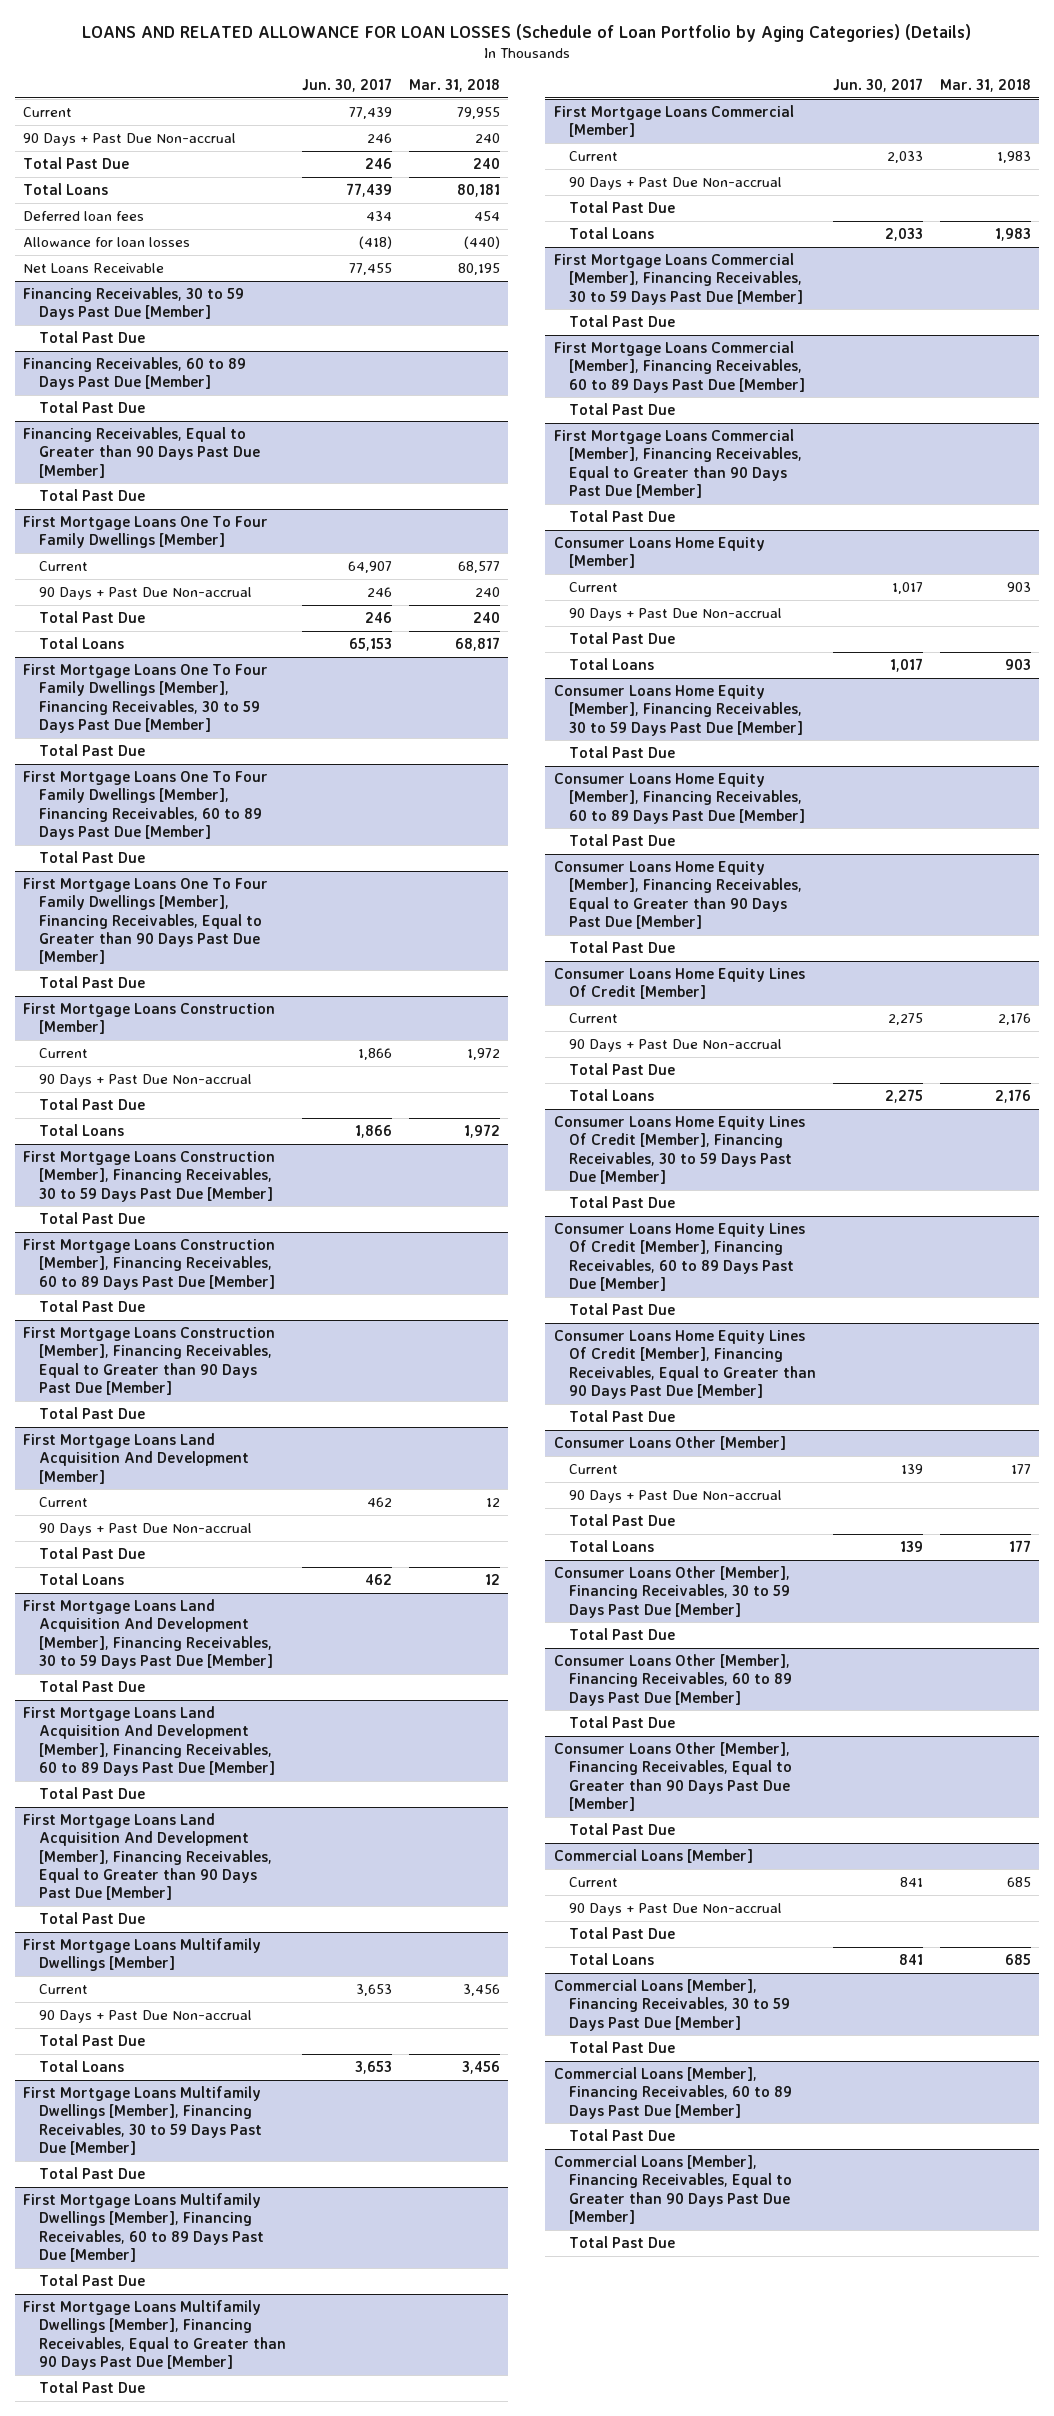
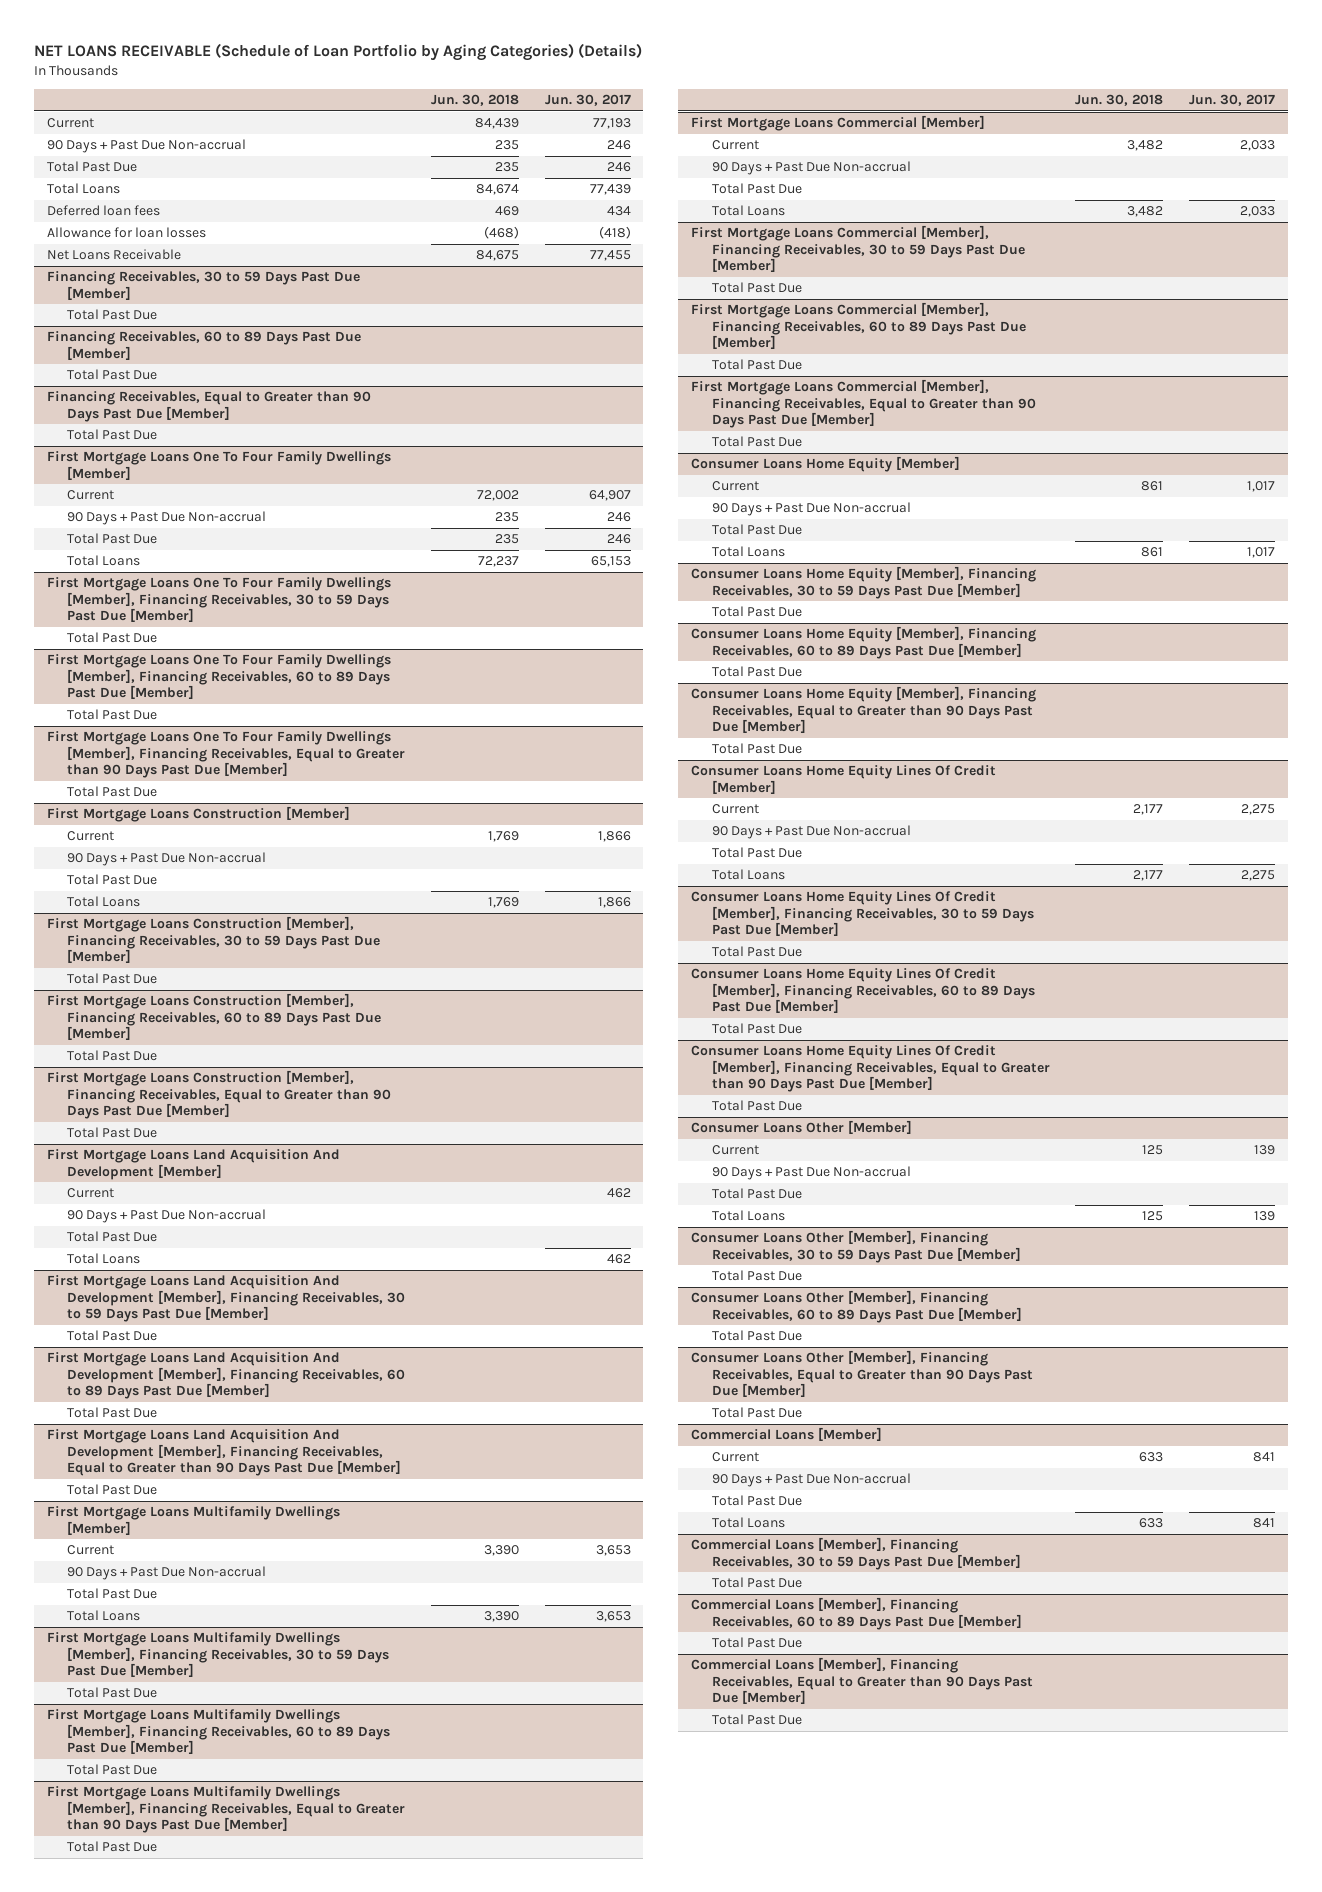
[81,23,971,42] LOANS AND RELATED ALLOWANCE FOR LOAN LOSSES (Schedule of Loan Portfolio by Aging Categories) (Details) -> [34,42,643,61] NET LOANS RECEIVABLE (Schedule of Loan Portfolio by Aging Categories) (Details)
[409,79,501,93] Mar. 31, 2018 -> none
none -> [431,94,520,107] Jun. 30, 2018
[349,106,393,119] 77,439 -> [592,118,631,130] 77,193

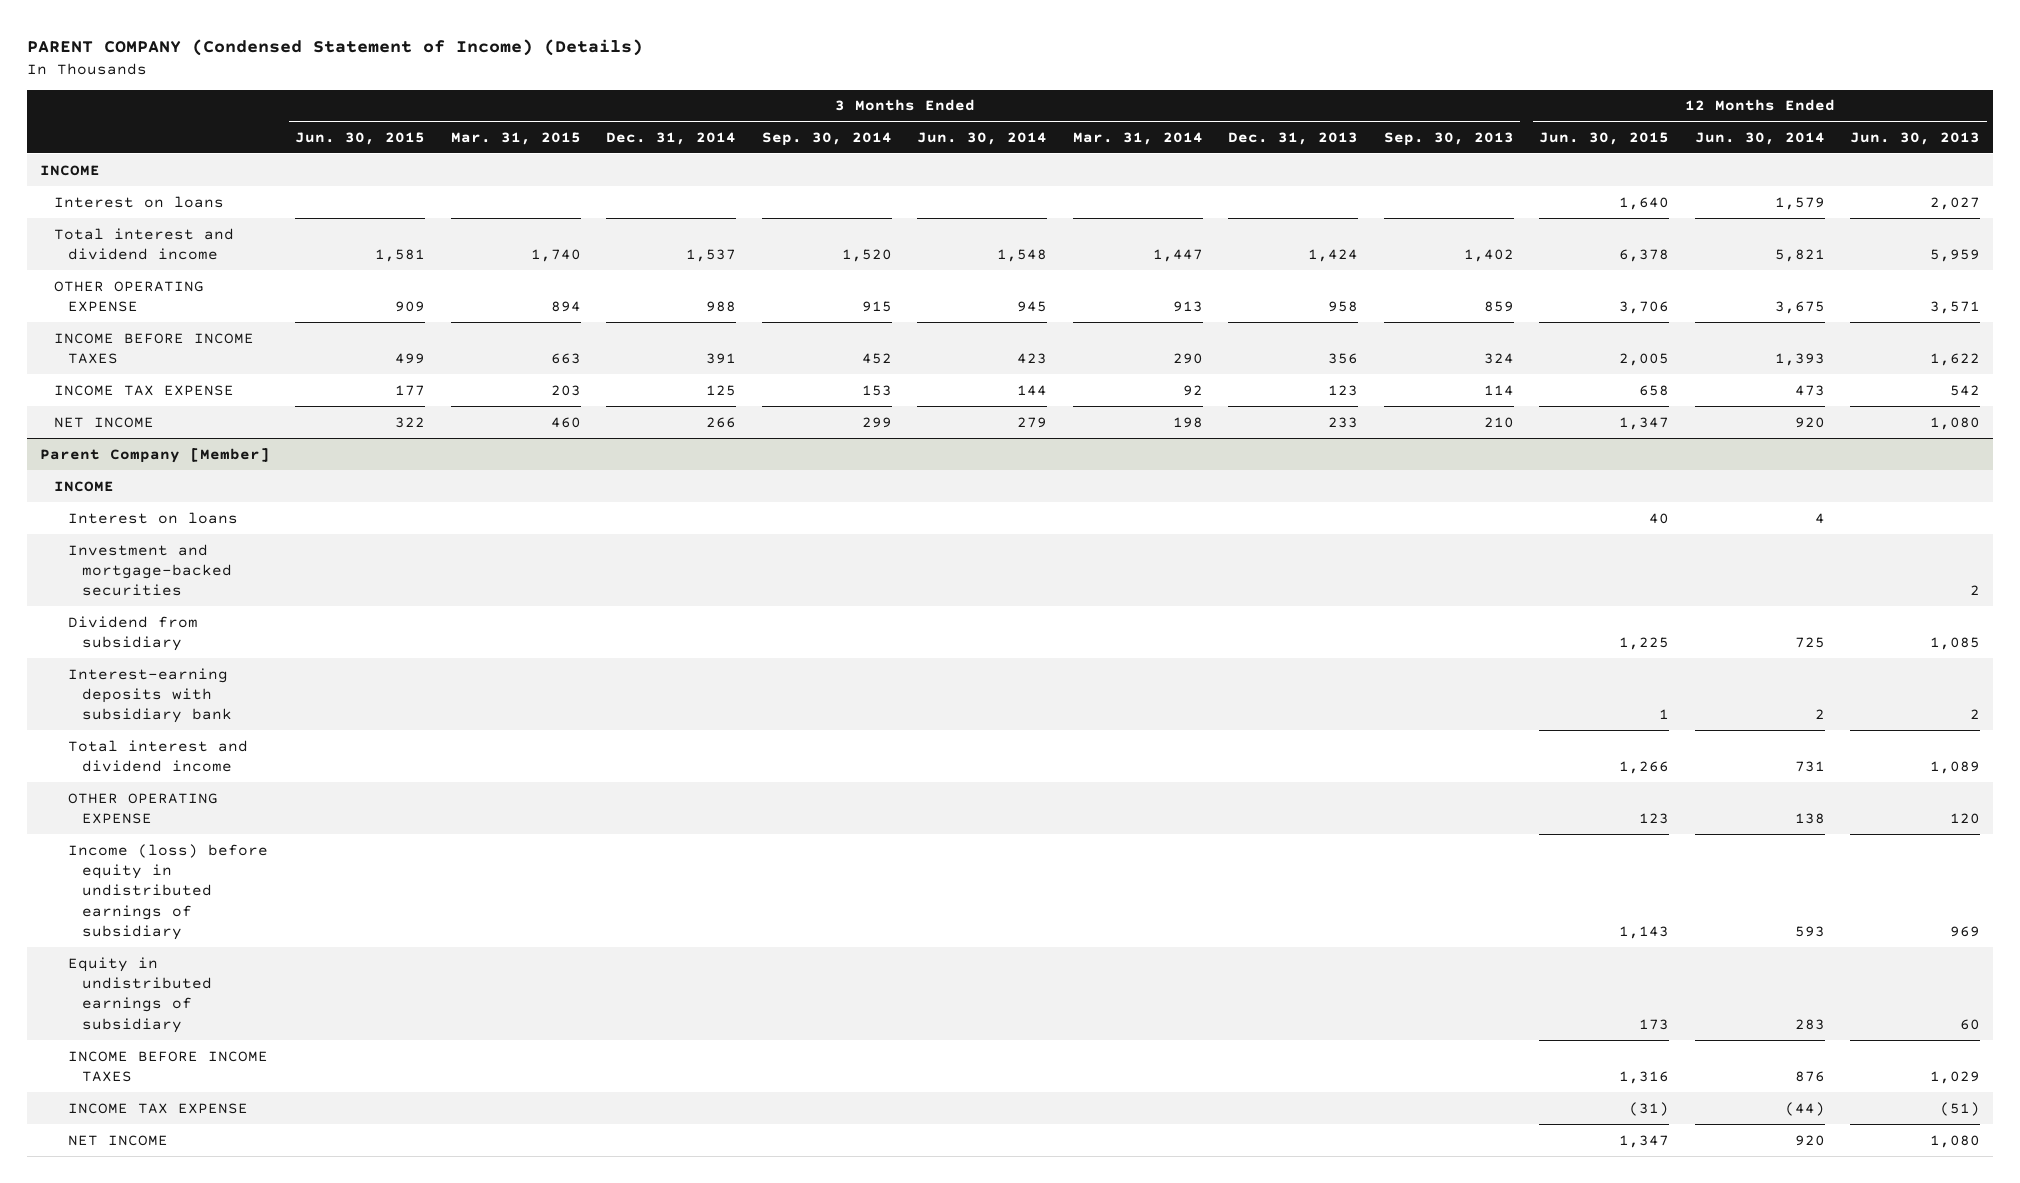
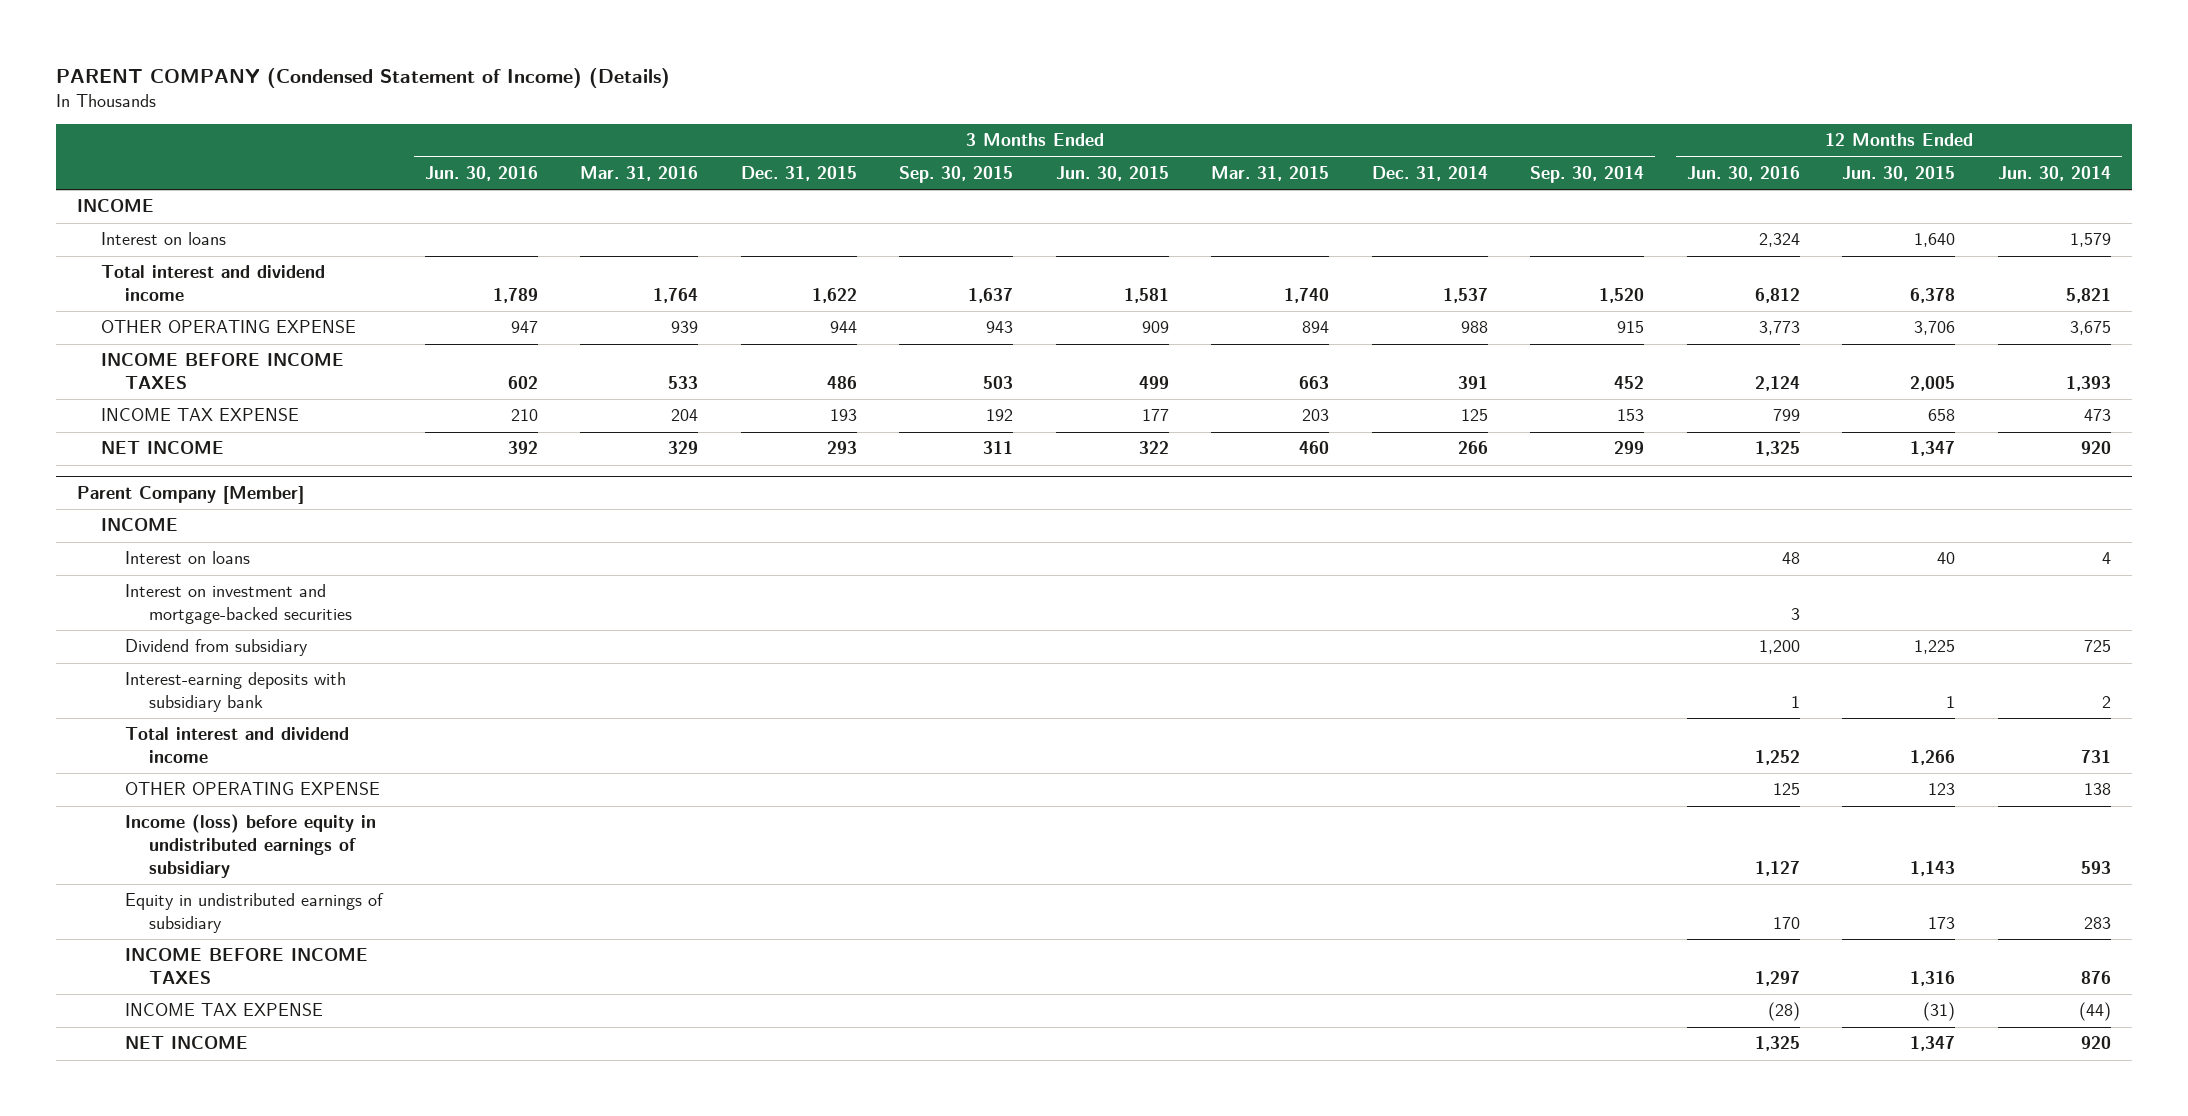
[917,131,1048,145] Jun. 30, 2014 -> none
[1072,131,1203,145] Mar. 31, 2014 -> none
[1228,131,1359,145] Dec. 31, 2013 -> none
[1383,131,1514,146] Sep. 30, 2013 -> none
[1850,131,1981,145] Jun. 30, 2013 -> none
none -> [424,166,538,182] Jun. 30, 2016
none -> [580,166,699,182] Mar. 31, 2016
none -> [740,166,857,182] Dec. 31, 2015
none -> [899,166,1014,184] Sep. 30, 2015
none -> [1686,166,1800,182] Jun. 30, 2016
[68,543,233,597] Investment and mortgage-backed securities -> [125,584,353,625] Interest on investment and mortgage-backed securities

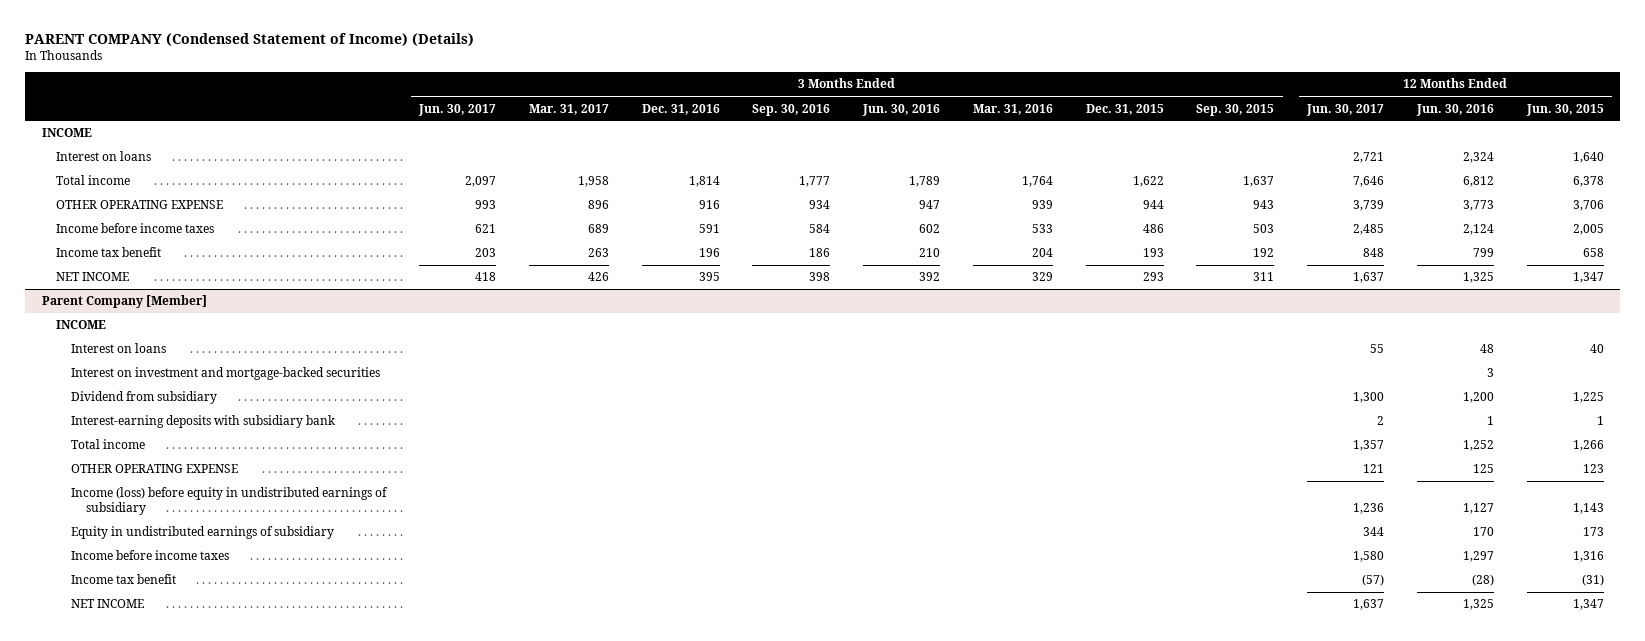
[1055,166,1169,182] Jun. 30, 2015 -> none
[1211,166,1330,182] Mar. 31, 2015 -> none
[1371,166,1488,182] Dec. 31, 2014 -> none
[1530,166,1645,184] Sep. 30, 2014 -> none
[1997,166,2111,182] Jun. 30, 2014 -> none
none -> [417,103,496,116] Jun. 30, 2017
none -> [528,103,609,115] Mar. 31, 2017
none -> [641,103,720,115] Dec. 31, 2016
none -> [752,103,831,116] Sep. 30, 2016
none -> [1306,103,1385,116] Jun. 30, 2017
[101,265,326,302] Total interest and dividend income -> [56,175,131,186] Total income
[101,353,345,390] INCOME BEFORE INCOME TAXES -> [56,223,215,234] Income before income taxes
[101,408,300,422] INCOME TAX EXPENSE -> [56,247,162,258] Income tax benefit
[125,727,350,764] Total interest and dividend income -> [71,439,146,450] Total income
[125,948,369,985] INCOME BEFORE INCOME TAXES -> [71,550,230,561] Income before income taxes
[125,1003,324,1017] INCOME TAX EXPENSE -> [71,574,177,585] Income tax benefit

